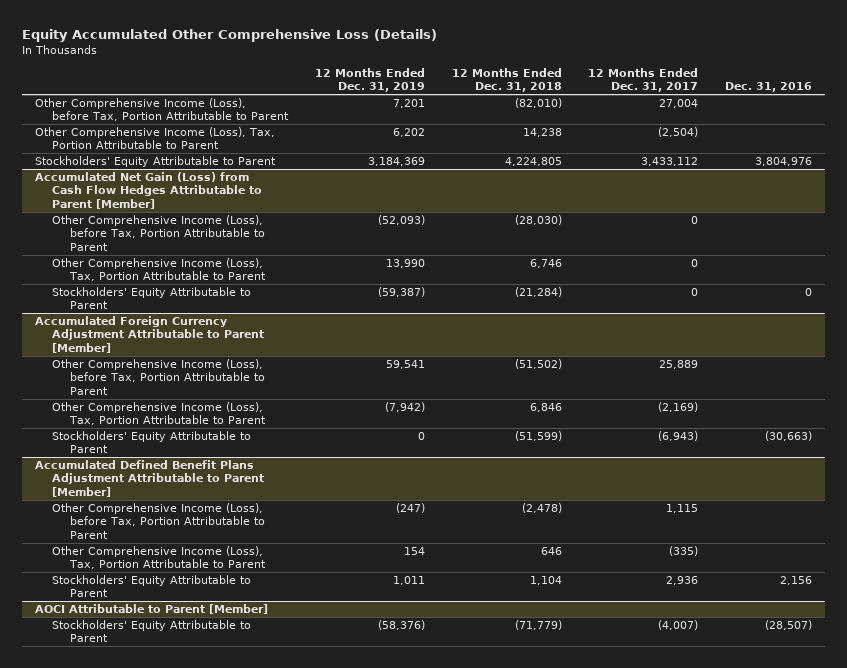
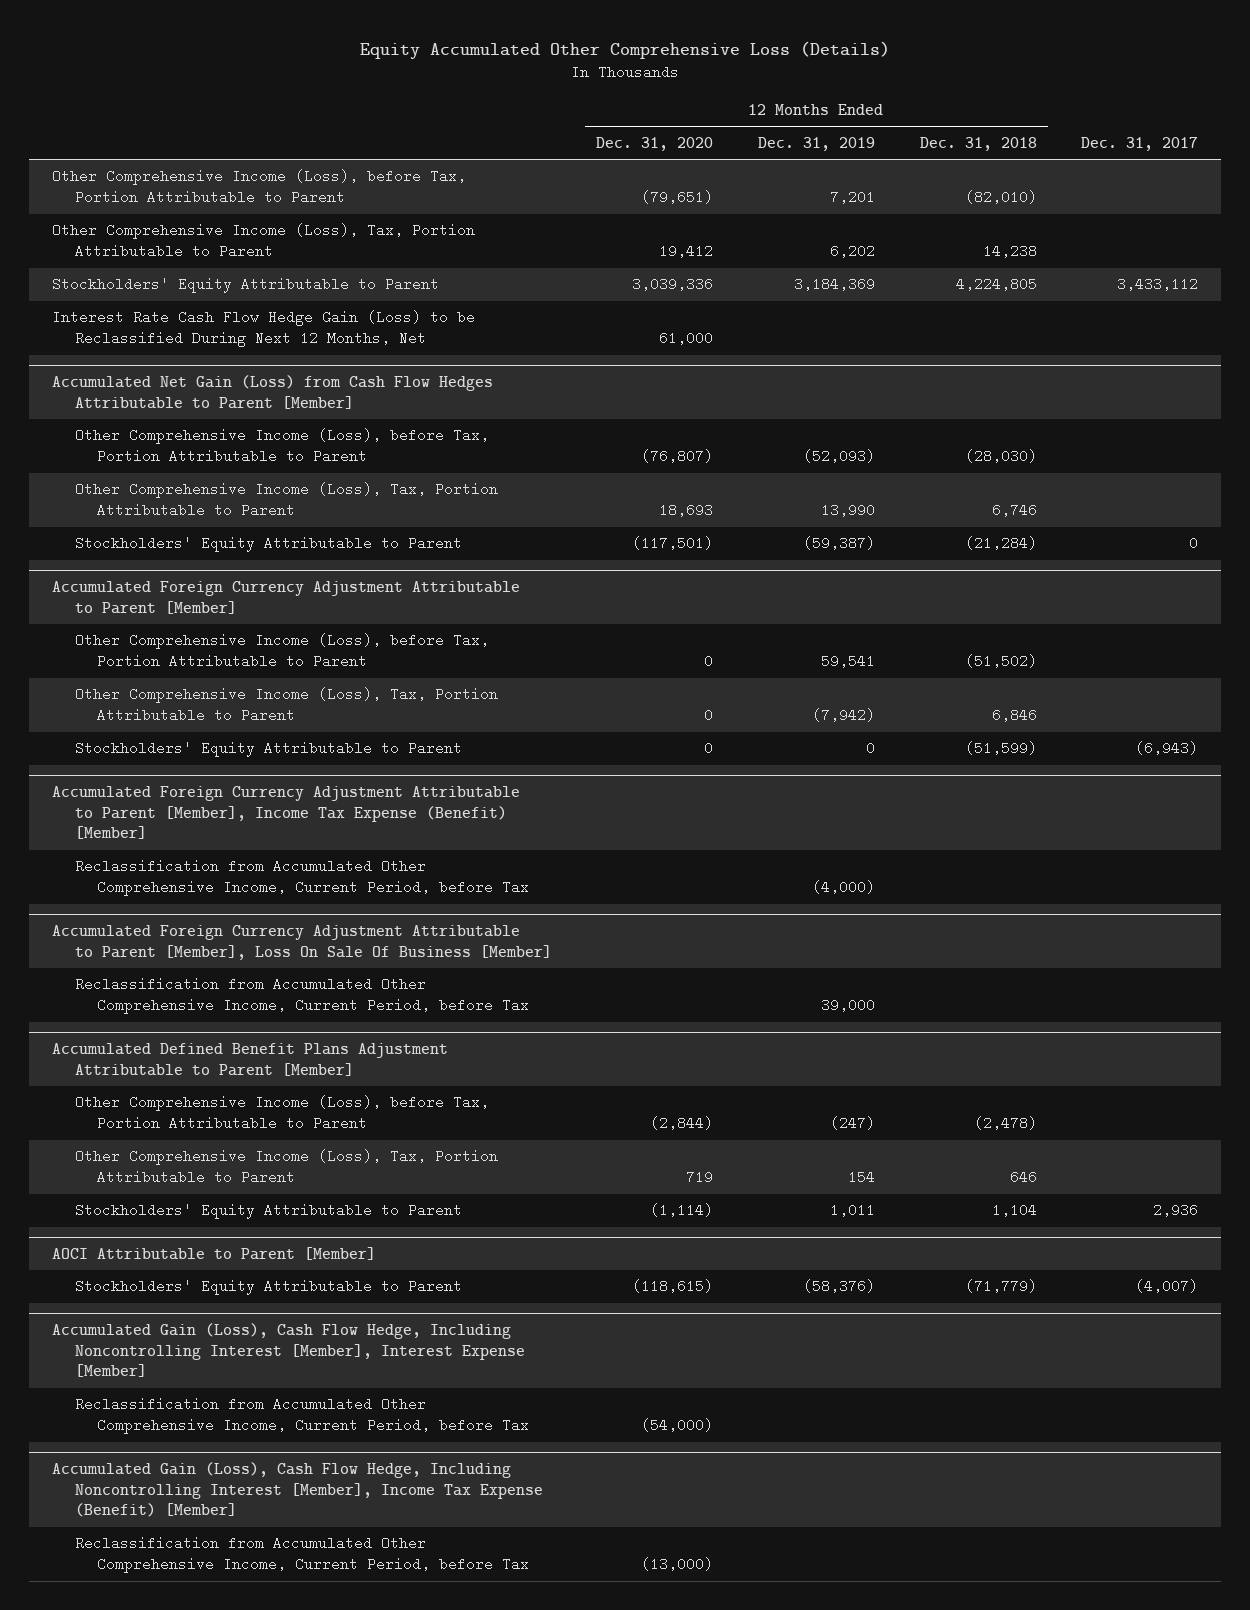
[588,68,699,93] 12 Months Ended Dec. 31, 2017 -> none
[724,82,812,93] Dec. 31, 2016 -> none
none -> [596,136,714,151] Dec. 31, 2020
none -> [1081,136,1199,151] Dec. 31, 2017
none -> [51,310,475,348] Interest Rate Cash Flow Hedge Gain (Loss) to be Reclassified During Next 12 Months, Net
none -> [51,785,520,840] Accumulated Foreign Currency Adjustment Attributable to Parent [Member], Income Tax Expense (Benefit) [Member]
none -> [74,859,530,897] Reclassification from Accumulated Other Comprehensive Income, Current Period, before Tax
none -> [51,924,552,960] Accumulated Foreign Currency Adjustment Attributable to Parent [Member], Loss On Sale Of Business [Member]
none -> [74,977,530,1015] Reclassification from Accumulated Other Comprehensive Income, Current Period, before Tax
none -> [51,1322,525,1378] Accumulated Gain (Loss), Cash Flow Hedge, Including Noncontrolling Interest [Member], Interest Expense [Member]
none -> [74,1397,530,1435] Reclassification from Accumulated Other Comprehensive Income, Current Period, before Tax
none -> [51,1461,543,1518] Accumulated Gain (Loss), Cash Flow Hedge, Including Noncontrolling Interest [Member], Income Tax Expense (Benefit) [Member]
none -> [74,1536,530,1574] Reclassification from Accumulated Other Comprehensive Income, Current Period, before Tax

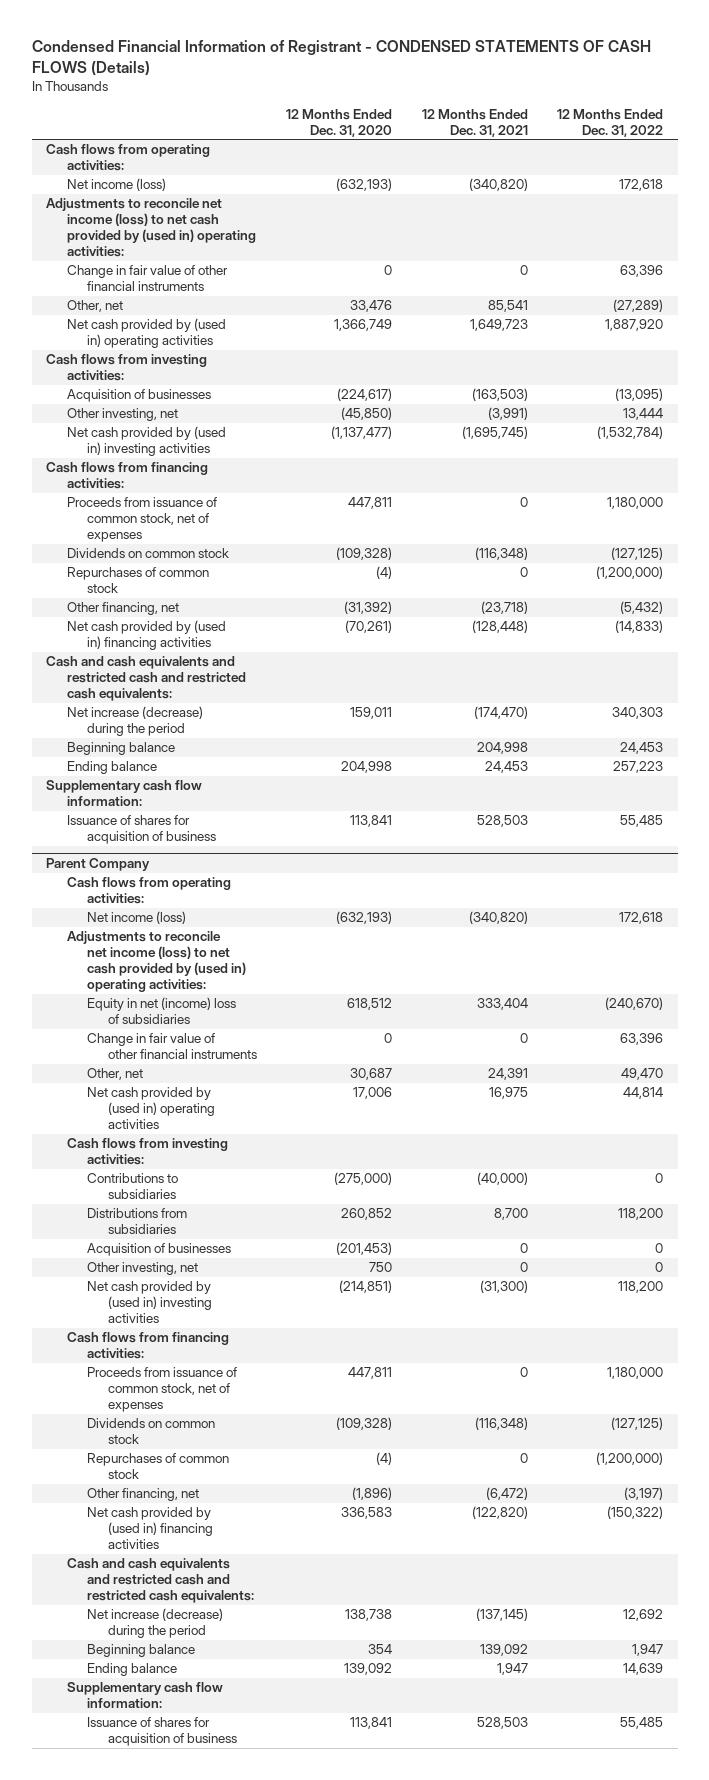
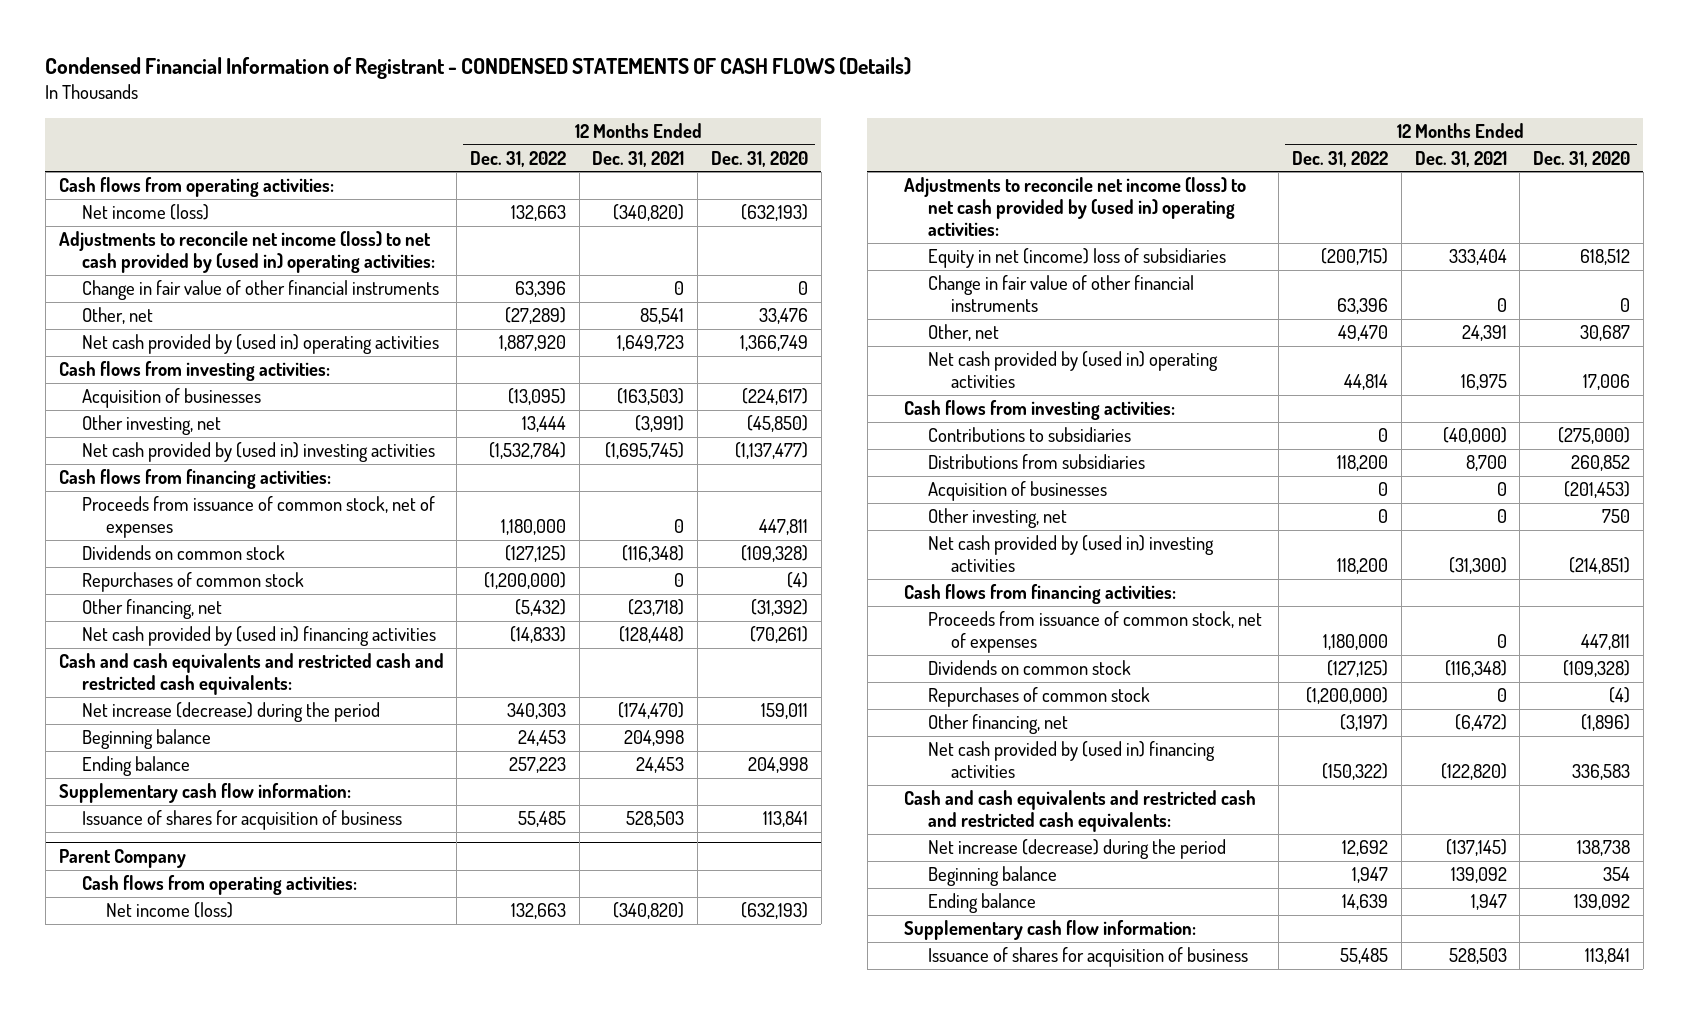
[618,179,663,192] 172,618 -> [511,205,567,222] 132,663
[618,912,663,925] 172,618 -> [511,903,567,920] 132,663
[604,997,663,1011] (240,670) -> [1321,248,1389,266] (200,715)

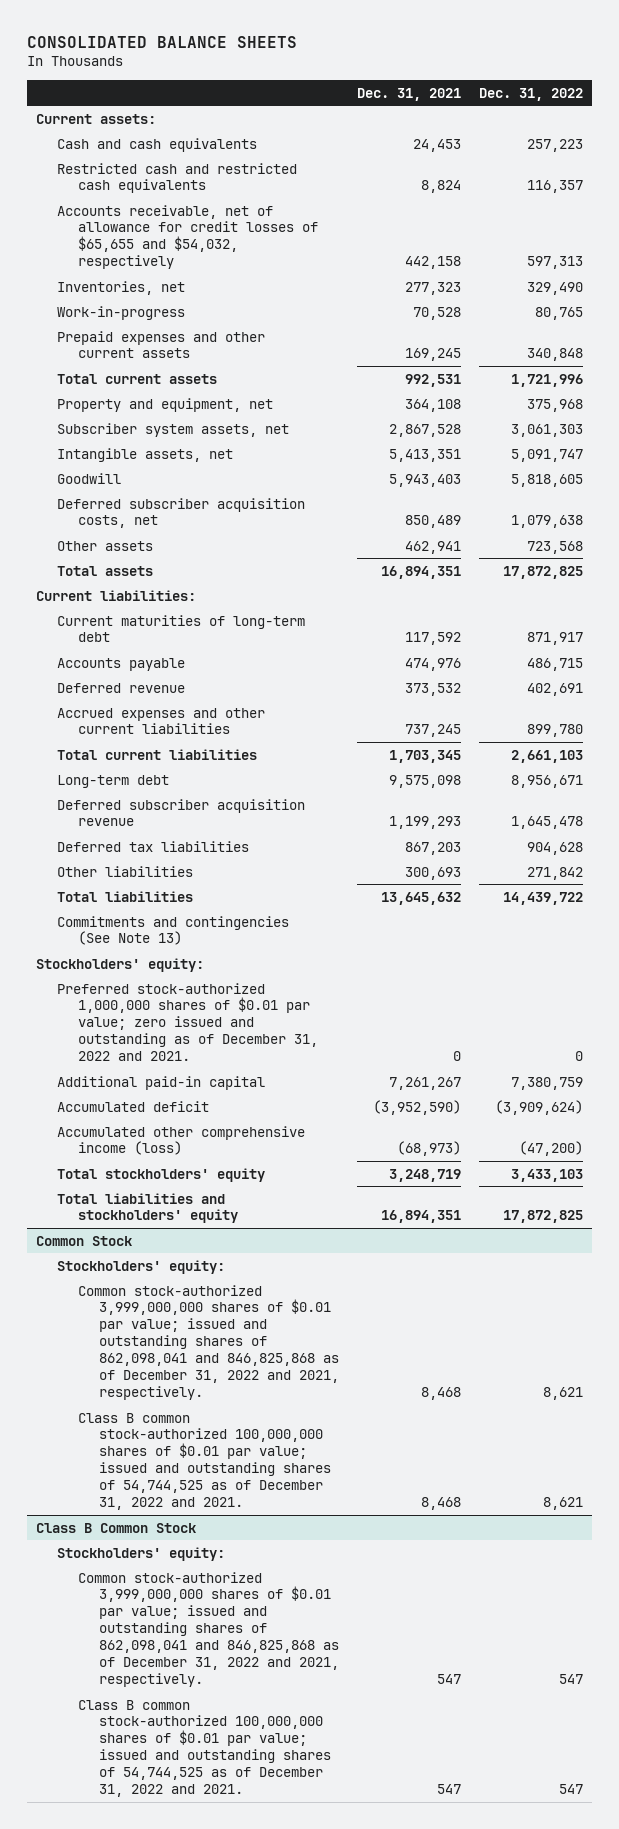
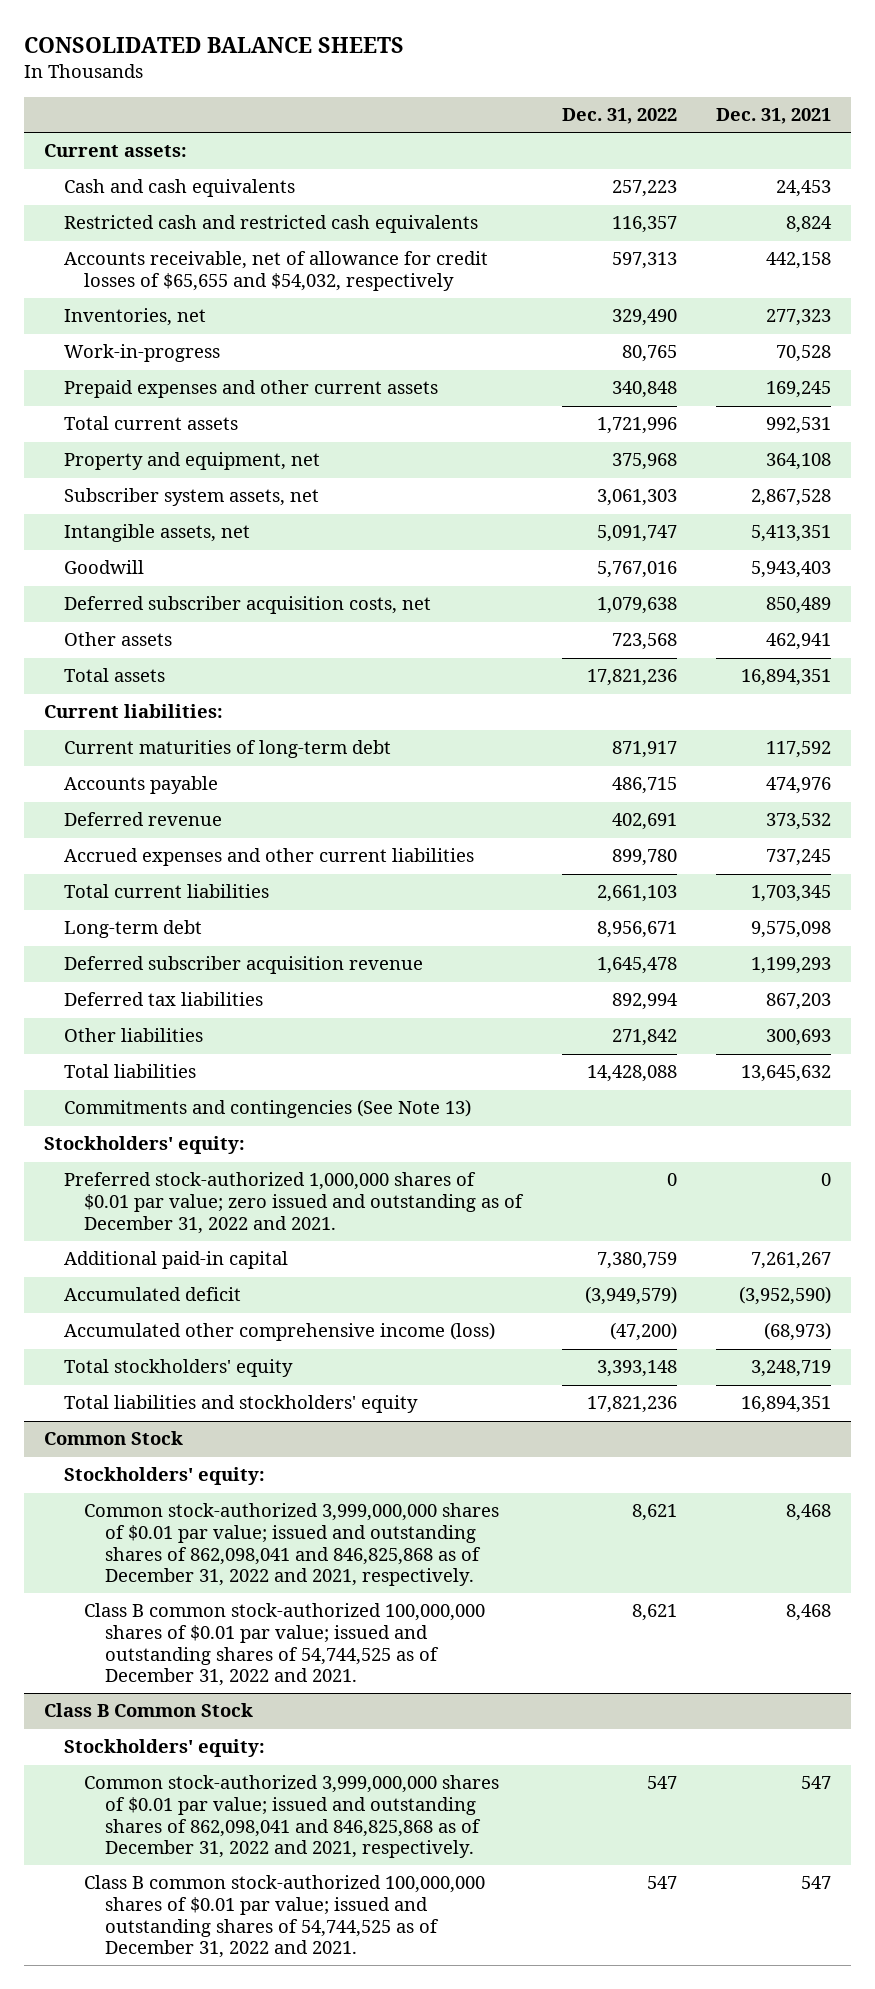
[510,473,583,487] 5,818,605 -> [596,561,677,579] 5,767,016
[502,565,583,579] 17,872,825 -> [586,669,677,687] 17,821,236
[526,841,583,855] 904,628 -> [611,993,678,1011] 892,994
[502,891,583,905] 14,439,722 -> [586,1065,677,1083] 14,428,088
[494,1099,583,1115] (3,909,624) -> [584,1286,677,1306] (3,949,579)
[510,1168,583,1182] 3,433,103 -> [596,1360,677,1378] 3,393,148
[502,1210,583,1224] 17,872,825 -> [586,1396,677,1414] 17,821,236

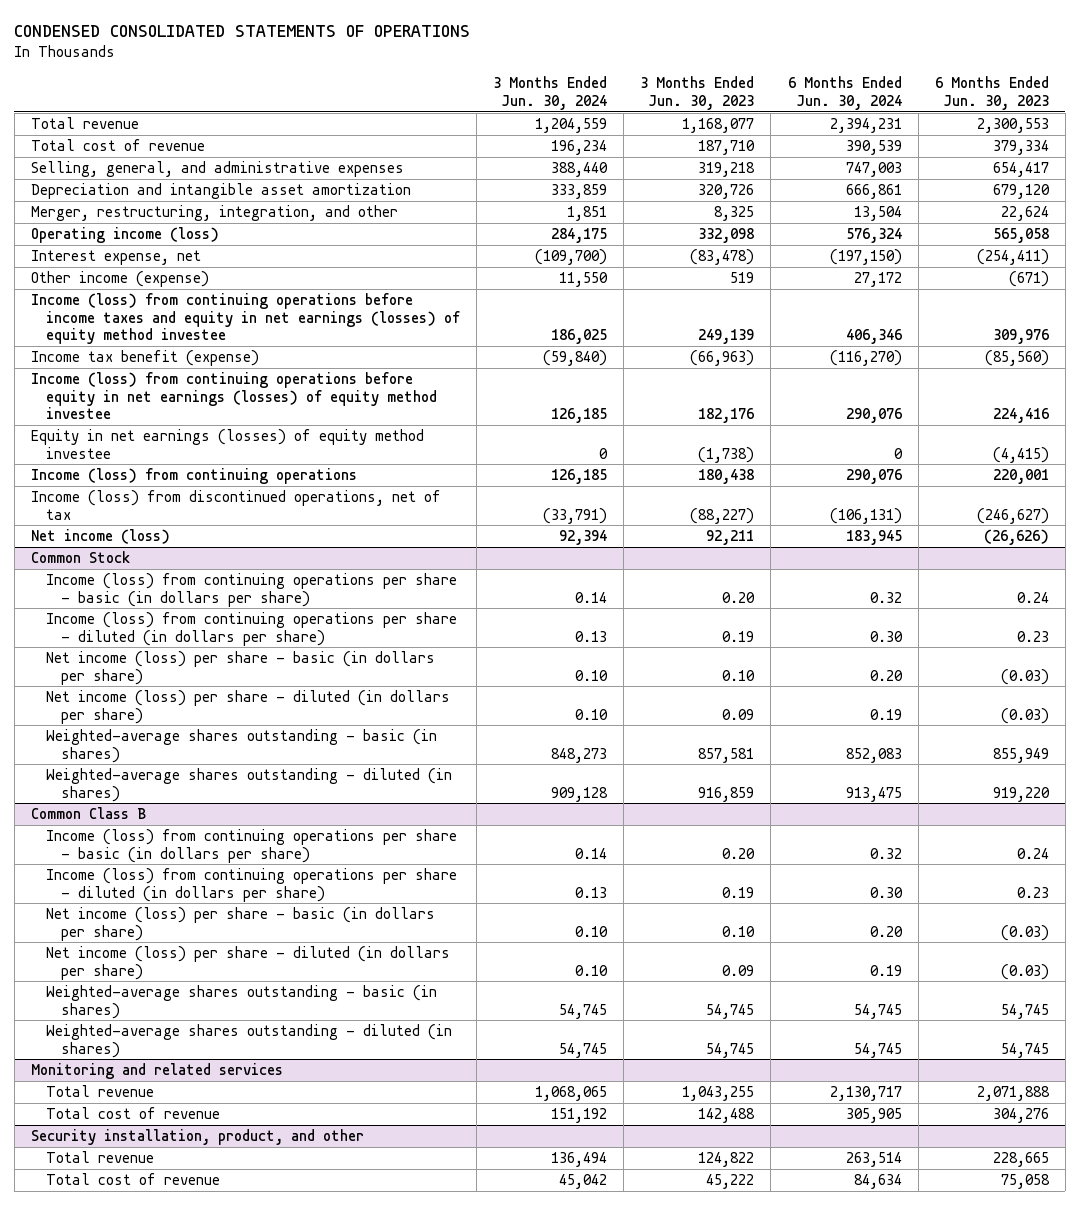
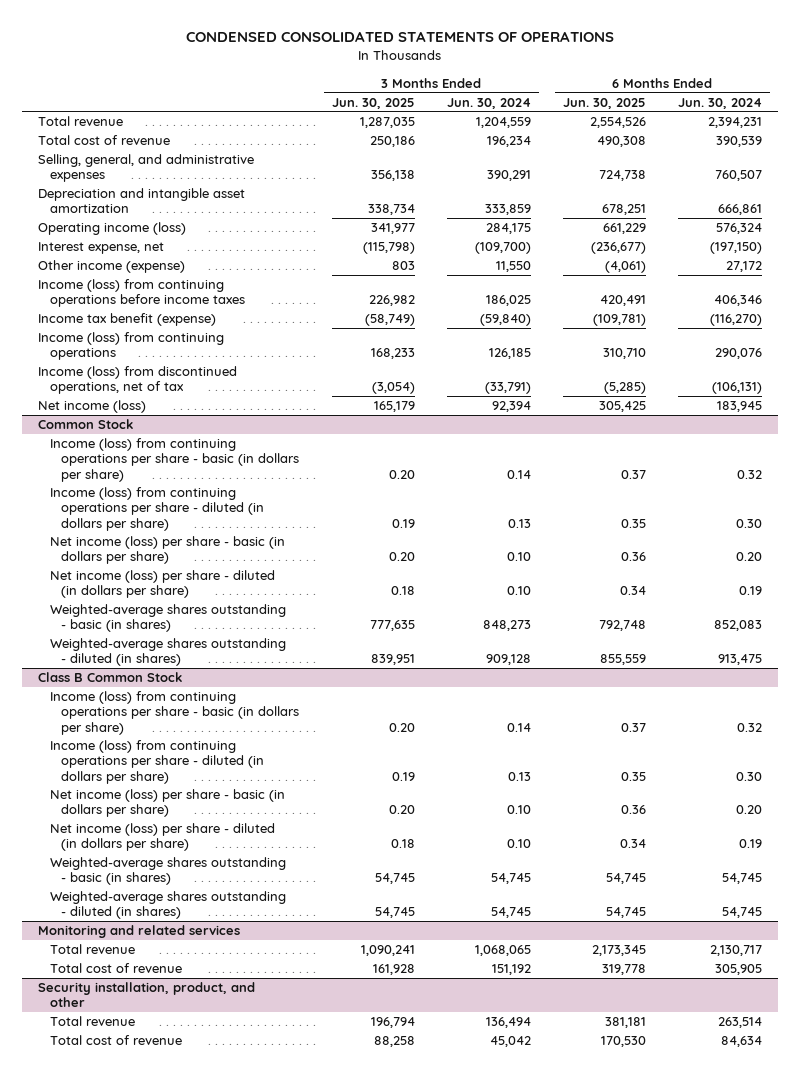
[640,76,755,110] 3 Months Ended Jun. 30, 2023 -> none
[934,76,1049,110] 6 Months Ended Jun. 30, 2023 -> none
none -> [331,97,415,109] Jun. 30, 2025
none -> [562,97,646,109] Jun. 30, 2025
[551,162,609,178] 388,440 -> [486,170,531,182] 390,291
[845,162,902,178] 747,003 -> [714,170,762,182] 760,507
[30,205,398,222] Merger, restructuring, integration, and other -> none
[30,293,461,344] Income (loss) from continuing operations before income taxes and equity in net earnings (losses) of equity method investee -> [38,279,245,308] Income (loss) from continuing operations before income taxes
[30,372,438,419] Income (loss) from continuing operations before equity in net earnings (losses) of equity method investee -> none
[30,429,424,459] Equity in net earnings (losses) of equity method investee -> none
[30,807,146,820] Common Class B -> [38,672,183,683] Class B Common Stock

